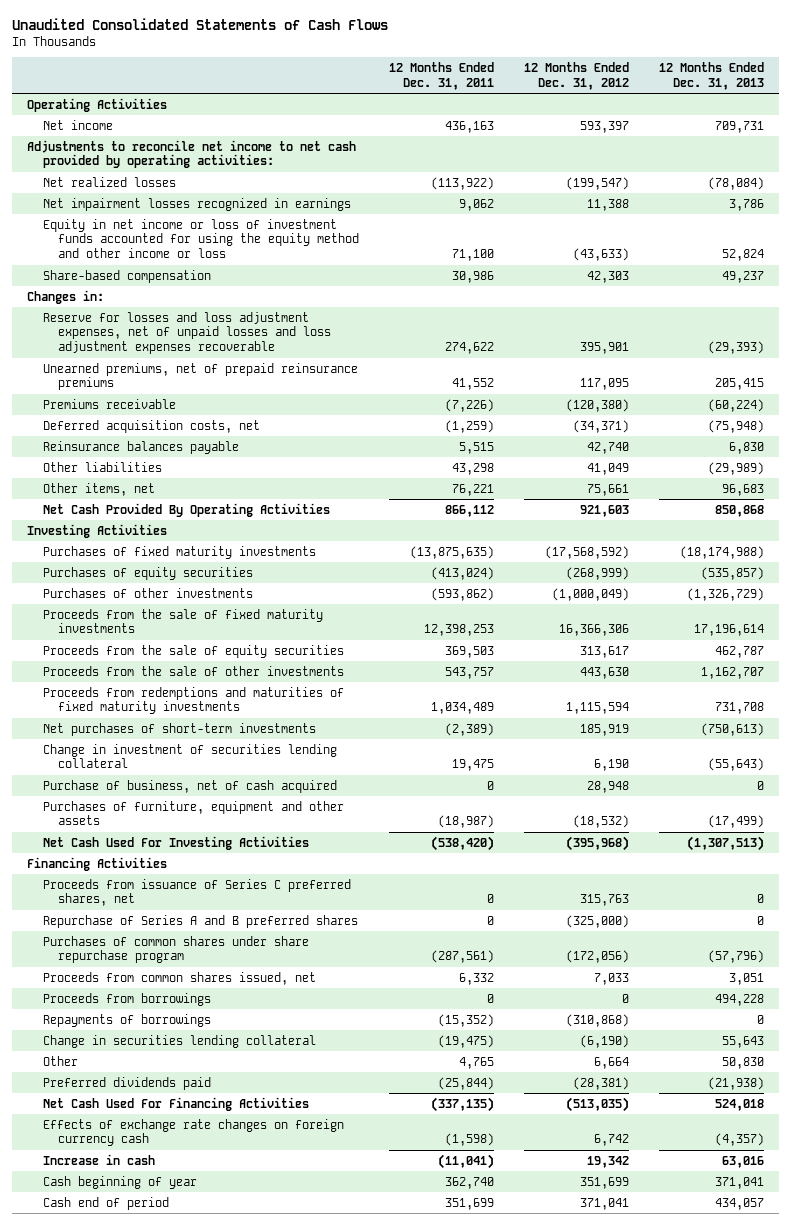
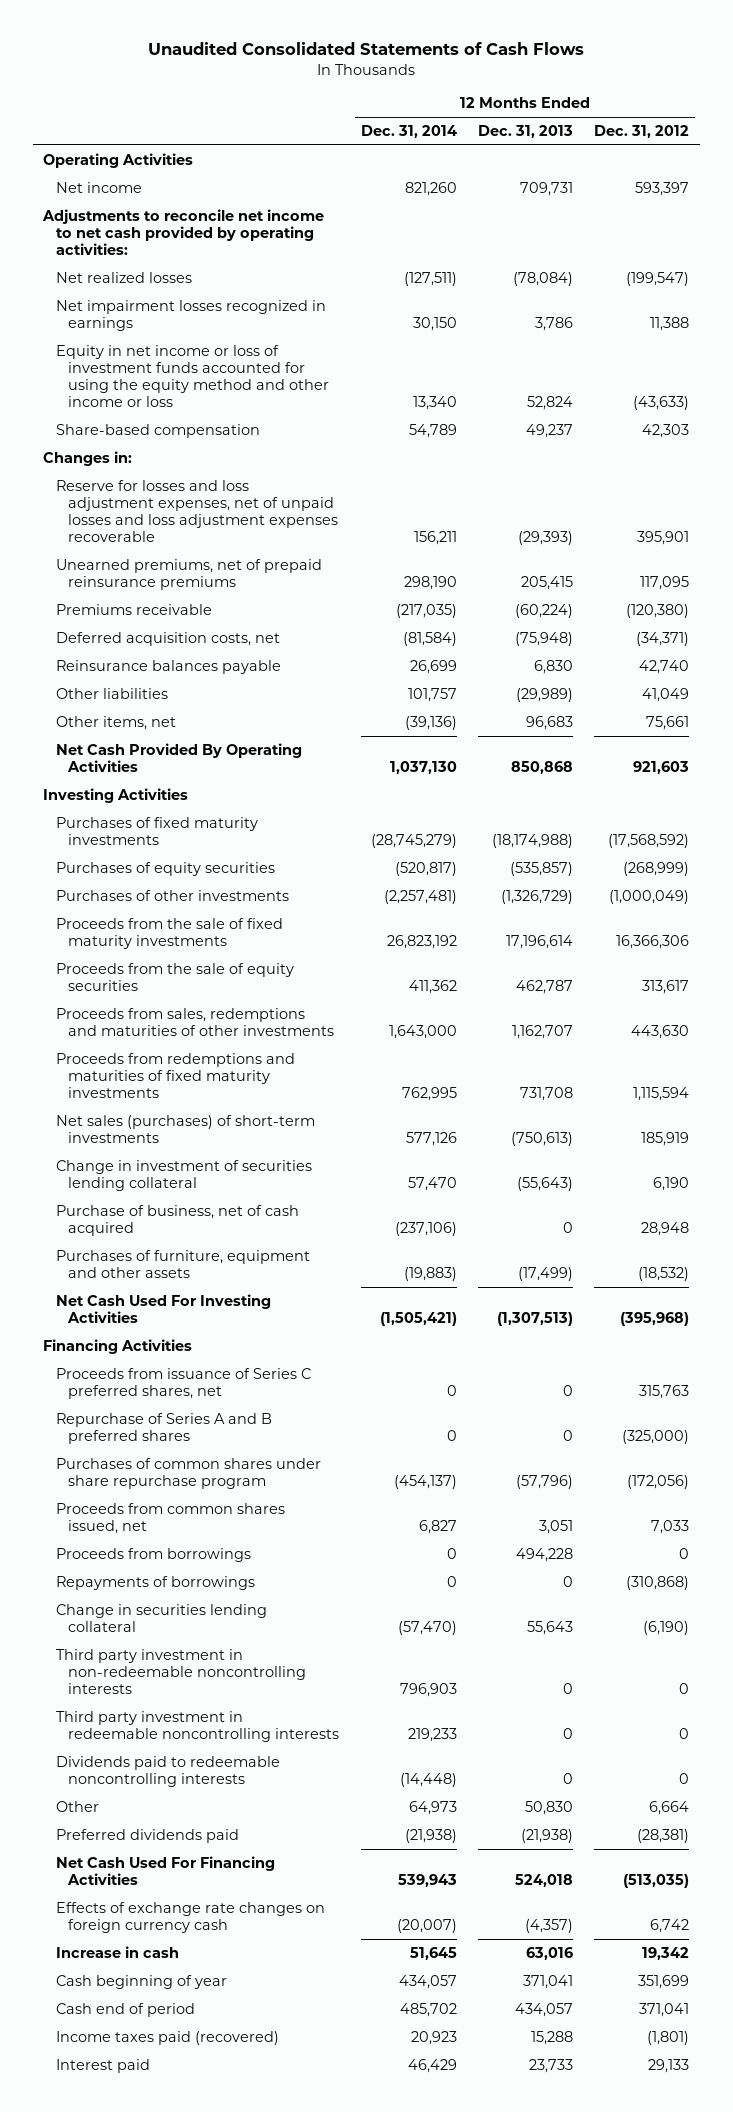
[389,61,495,90] 12 Months Ended Dec. 31, 2011 -> none
none -> [360,125,457,139] Dec. 31, 2014
[42,665,344,676] Proceeds from the sale of other investments -> [55,1007,335,1037] Proceeds from sales, redemptions and maturities of other investments
[42,722,316,736] Net purchases of short-term investments -> [55,1114,315,1144] Net sales (purchases) of short-term investments
none -> [55,1648,307,1695] Third party investment in non-redeemable noncontrolling interests
none -> [55,1710,340,1743] Third party investment in redeemable noncontrolling interests
none -> [55,1755,280,1788] Dividends paid to redeemable noncontrolling interests
none -> [55,2030,279,2045] Income taxes paid (recovered)
none -> [55,2058,150,2073] Interest paid

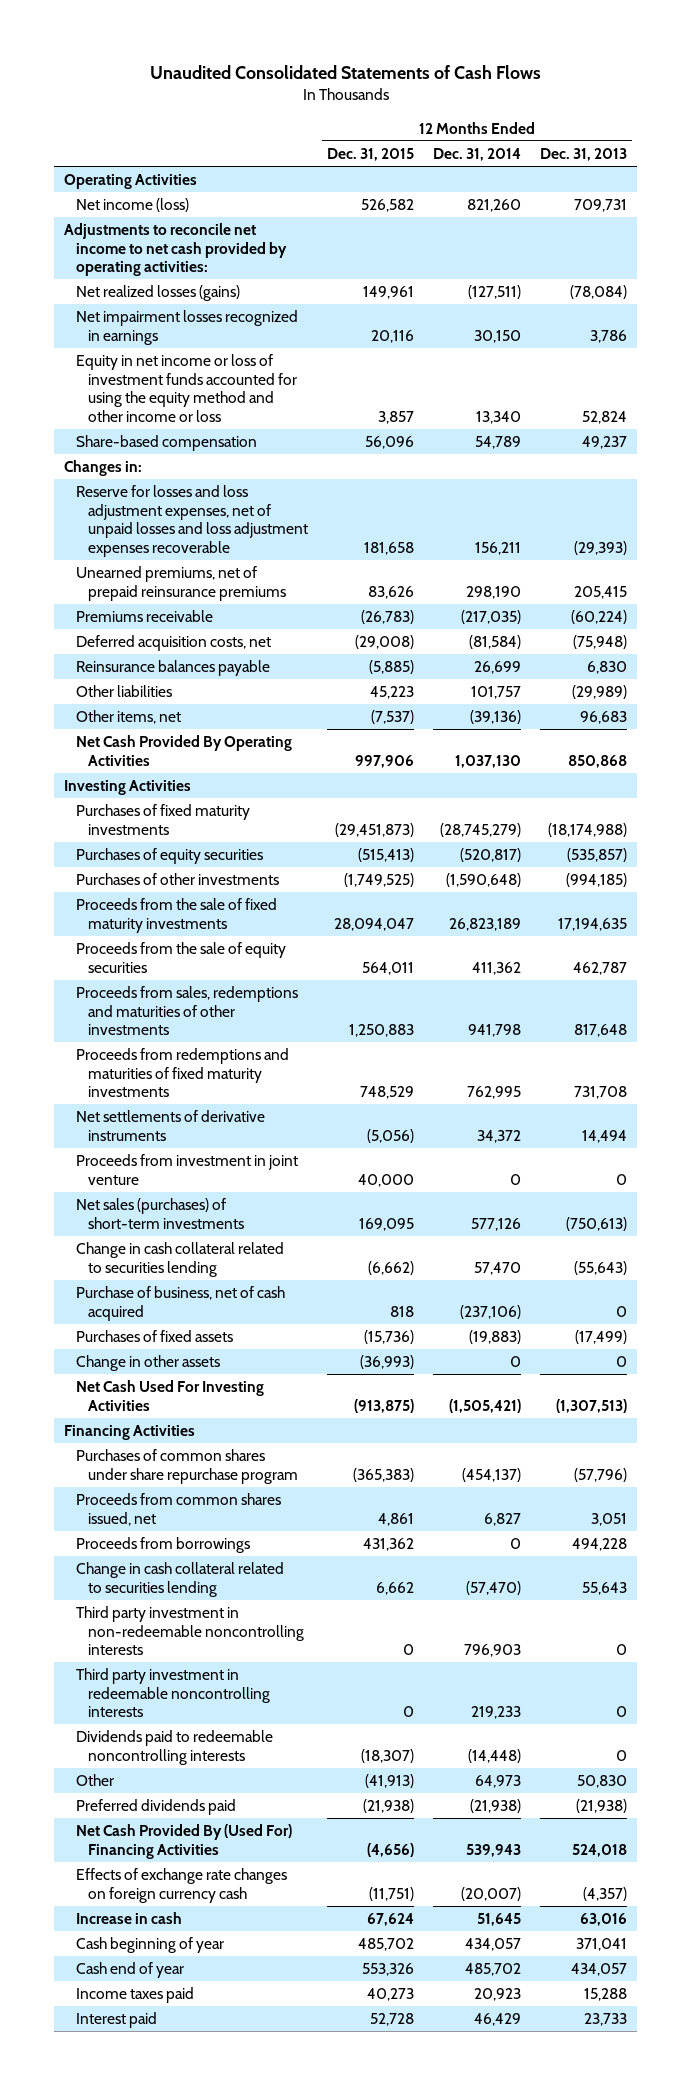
[594,125,690,139] Dec. 31, 2012 -> none
none -> [327,148,415,162] Dec. 31, 2015
[55,181,142,193] Net income -> [75,198,189,213] Net income (loss)
[55,271,192,283] Net realized losses -> [75,285,240,302] Net realized losses (gains)
[383,889,457,904] (2,257,481) -> [446,873,522,888] (1,590,648)
[501,889,574,904] (1,326,729) -> [566,873,628,888] (994,185)
[386,935,457,950] 26,823,192 -> [449,917,522,931] 26,823,189
[506,935,574,950] 17,196,614 -> [558,917,628,931] 17,194,635
[388,1025,457,1040] 1,643,000 -> [468,1024,522,1038] 941,798
[512,1025,574,1040] 1,162,707 -> [574,1024,628,1038] 817,648
none -> [75,1110,265,1141] Net settlements of derivative instruments
none -> [75,1154,298,1185] Proceeds from investment in joint venture
[55,1159,312,1192] Change in investment of securities lending collateral -> [75,1242,284,1277] Change in cash collateral related to securities lending
[55,1249,310,1279] Purchases of furniture, equipment and other assets -> [75,1330,233,1343] Purchases of fixed assets
none -> [75,1355,220,1372] Change in other assets
[55,1367,311,1400] Proceeds from issuance of Series C preferred shares, net -> none
[55,1412,272,1445] Repurchase of Series A and B preferred shares -> none
[55,1575,255,1590] Repayments of borrowings -> none
[55,1603,267,1633] Change in securities lending collateral -> [75,1562,284,1597] Change in cash collateral related to securities lending
[55,1855,275,1886] Net Cash Used For Financing Activities -> [75,1824,292,1859] Net Cash Provided By (Used For) Financing Activities
[55,2002,195,2017] Cash end of period -> [75,1962,184,1979] Cash end of year
[55,2030,279,2045] Income taxes paid (recovered) -> [75,1987,194,2004] Income taxes paid

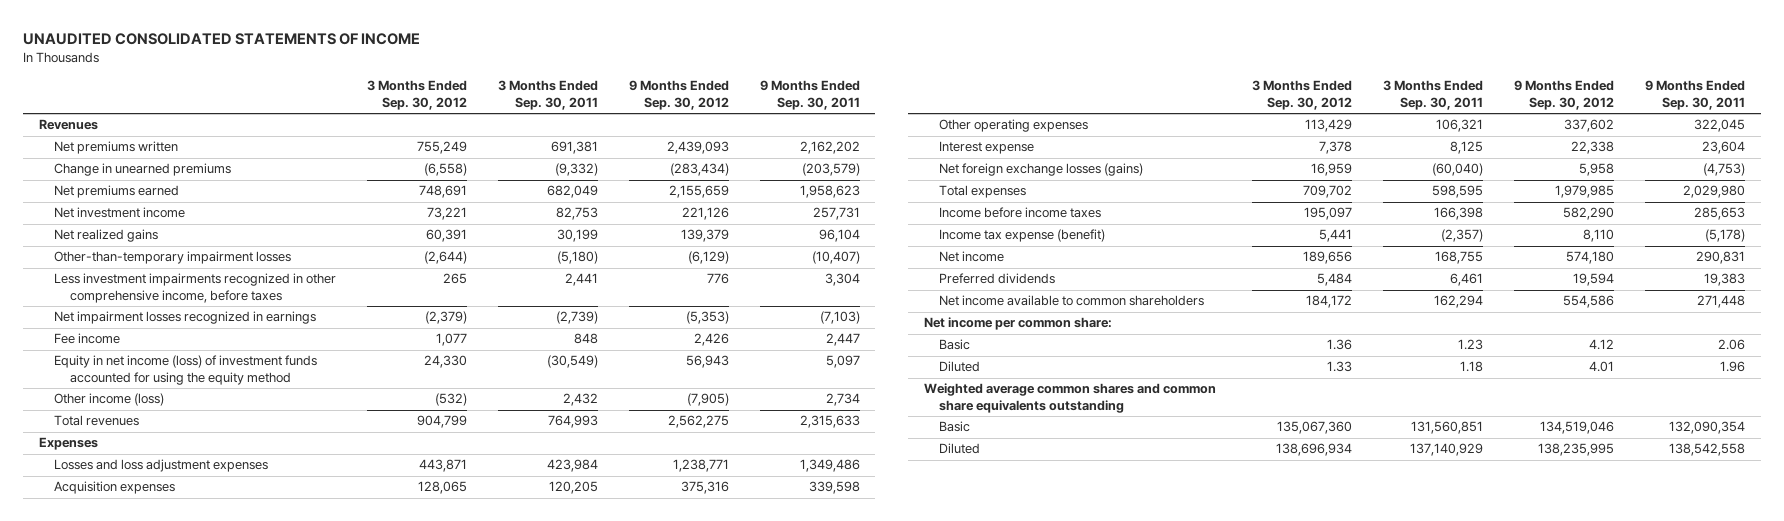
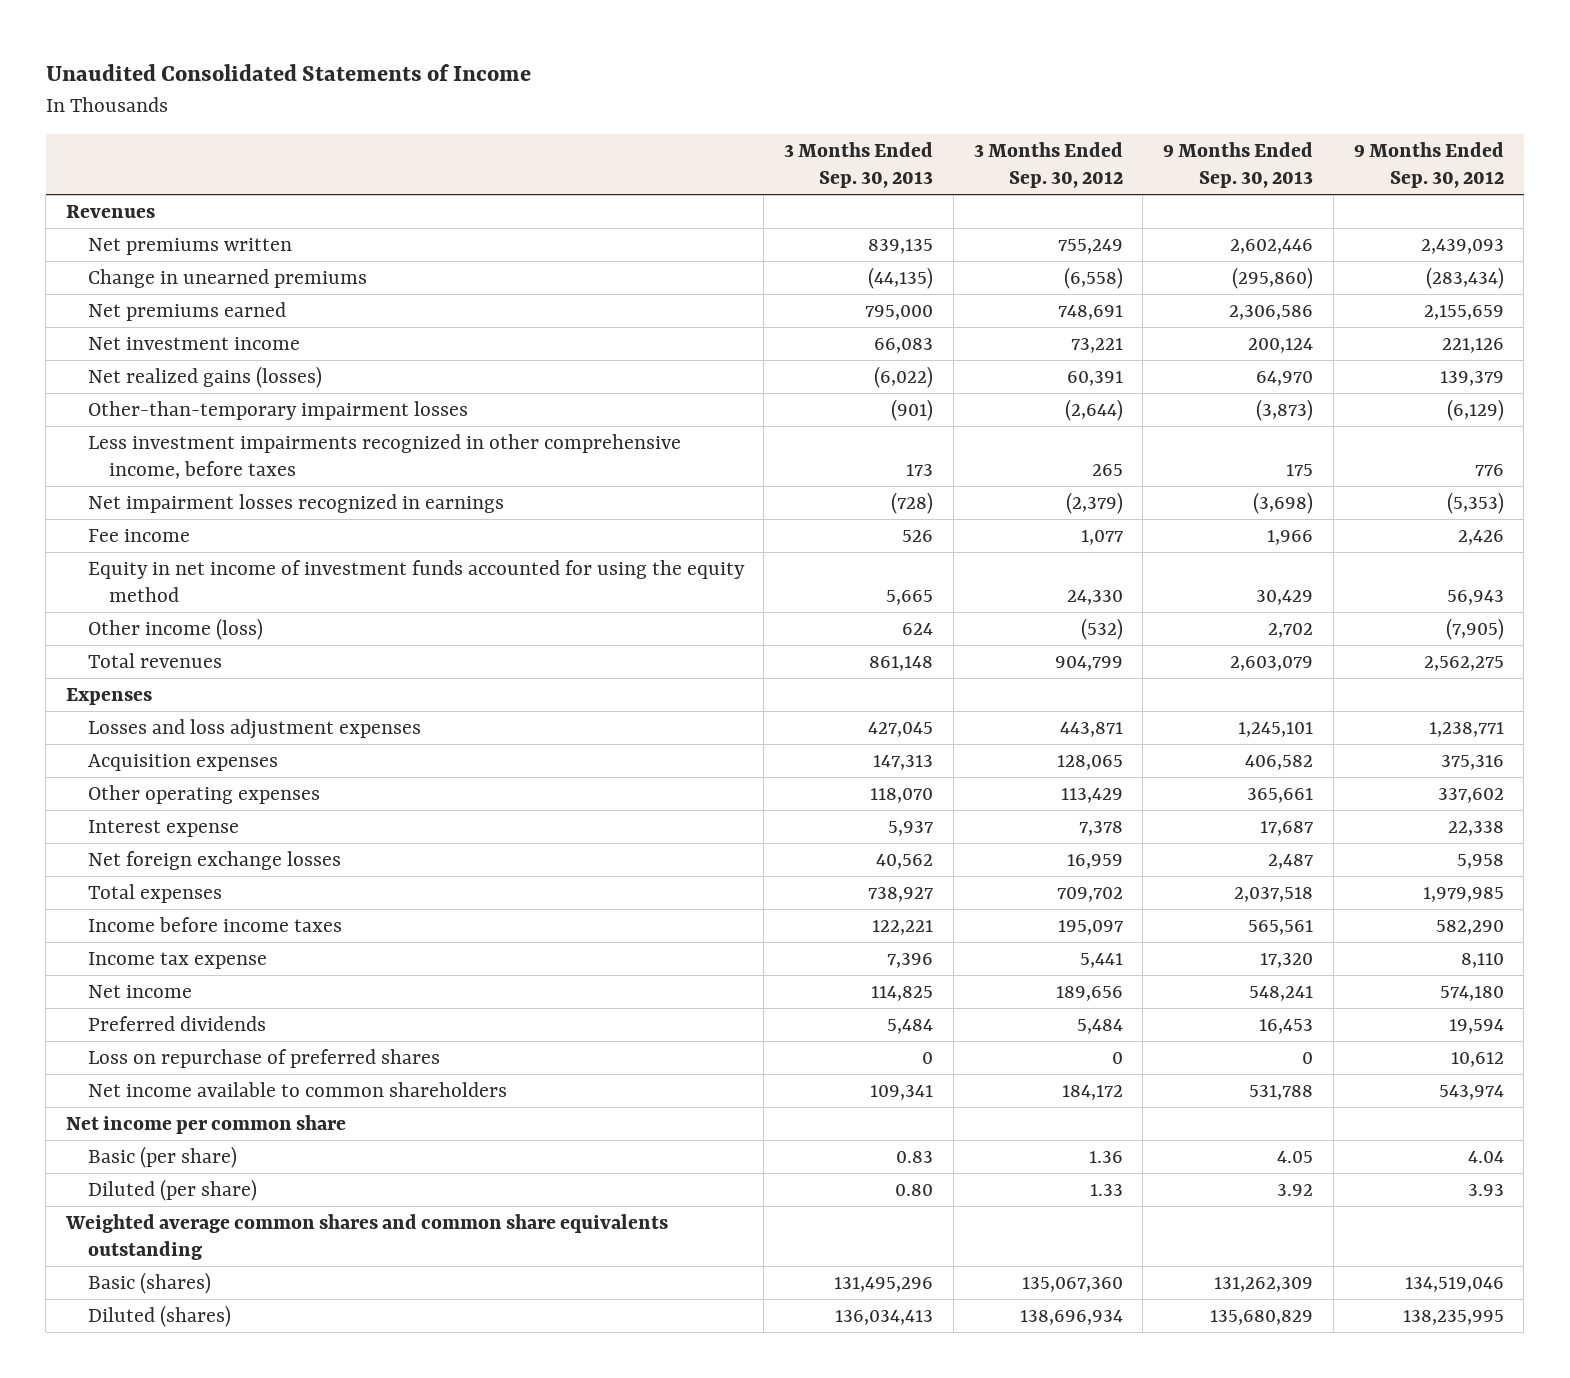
[23,32,421,45] UNAUDITED CONSOLIDATED STATEMENTS OF INCOME -> [45,63,531,81] Unaudited Consolidated Statements of Income
[498,80,599,110] 3 Months Ended Sep. 30, 2011 -> none
[759,80,860,110] 9 Months Ended Sep. 30, 2011 -> none
none -> [784,142,934,189] 3 Months Ended Sep. 30, 2013
none -> [1163,142,1314,189] 9 Months Ended Sep. 30, 2013
[54,229,159,243] Net realized gains -> [87,365,322,388] Net realized gains (losses)
[54,355,318,386] Equity in net income (loss) of investment funds accounted for using the equity method -> [87,559,745,602] Equity in net income of investment funds accounted for using the equity method
[939,163,1144,177] Net foreign exchange losses (gains) -> [87,850,341,870] Net foreign exchange losses
[939,229,1106,243] Income tax expense (benefit) -> [87,951,267,969] Income tax expense
none -> [87,1048,440,1068] Loss on repurchase of preferred shares
[1563,295,1615,309] 554,586 -> [1438,1084,1504,1100] 543,974
[923,317,1112,331] Net income per common share: -> [65,1114,346,1134] Net income per common share
[939,339,971,351] Basic -> [87,1145,237,1168] Basic (per share)
[1589,339,1615,351] 4.12 -> [1467,1150,1504,1163] 4.04
[939,361,981,373] Diluted -> [87,1178,257,1201] Diluted (per share)
[1589,361,1615,373] 4.01 -> [1467,1183,1504,1196] 3.93
[939,421,971,433] Basic -> [87,1271,211,1294] Basic (shares)
[939,443,981,455] Diluted -> [87,1304,231,1327] Diluted (shares)

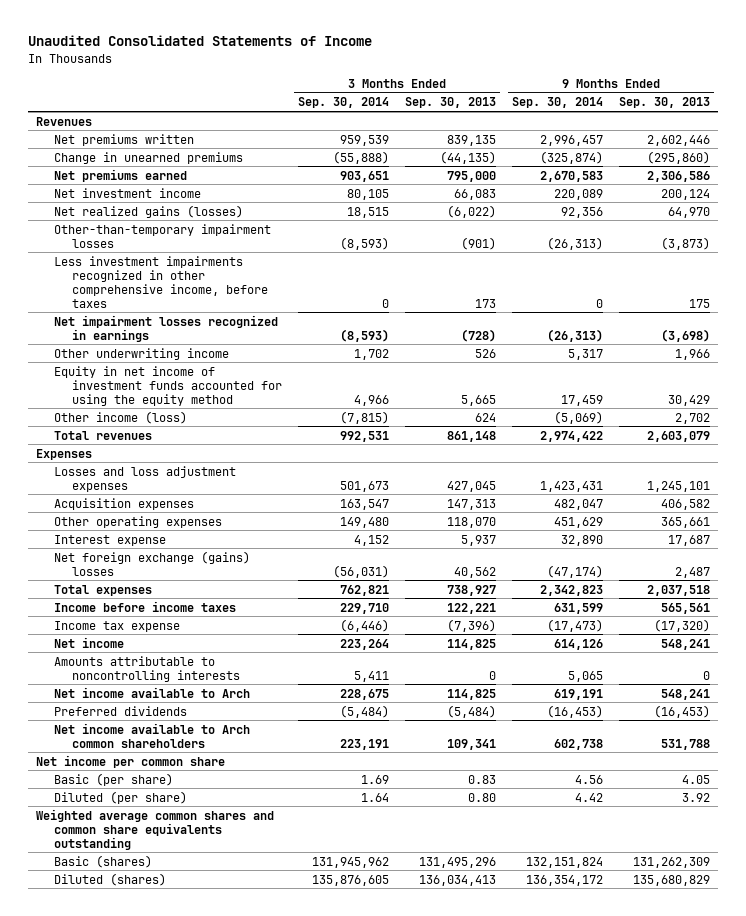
[973,142,1123,189] 3 Months Ended Sep. 30, 2012 -> none
[1353,142,1504,189] 9 Months Ended Sep. 30, 2012 -> none
none -> [298,97,390,109] Sep. 30, 2014
none -> [512,97,604,109] Sep. 30, 2014
[87,528,190,542] Fee income -> [53,347,229,360] Other underwriting income
[87,850,341,870] Net foreign exchange losses -> [53,550,250,576] Net foreign exchange (gains) losses
[887,952,934,968] 7,396 -> [447,618,497,632] (7,396)
[1260,952,1314,968] 17,320 -> [654,618,711,632] (17,320)
[87,1048,440,1068] Loss on repurchase of preferred shares -> none
none -> [53,655,240,682] Amounts attributable to noncontrolling interests
none -> [53,686,250,698] Net income available to Arch
[887,1018,934,1034] 5,484 -> [447,704,497,718] (5,484)
[1259,1018,1314,1034] 16,453 -> [654,704,711,718] (16,453)
[87,1081,507,1097] Net income available to common shareholders -> [53,722,250,748] Net income available to Arch common shareholders

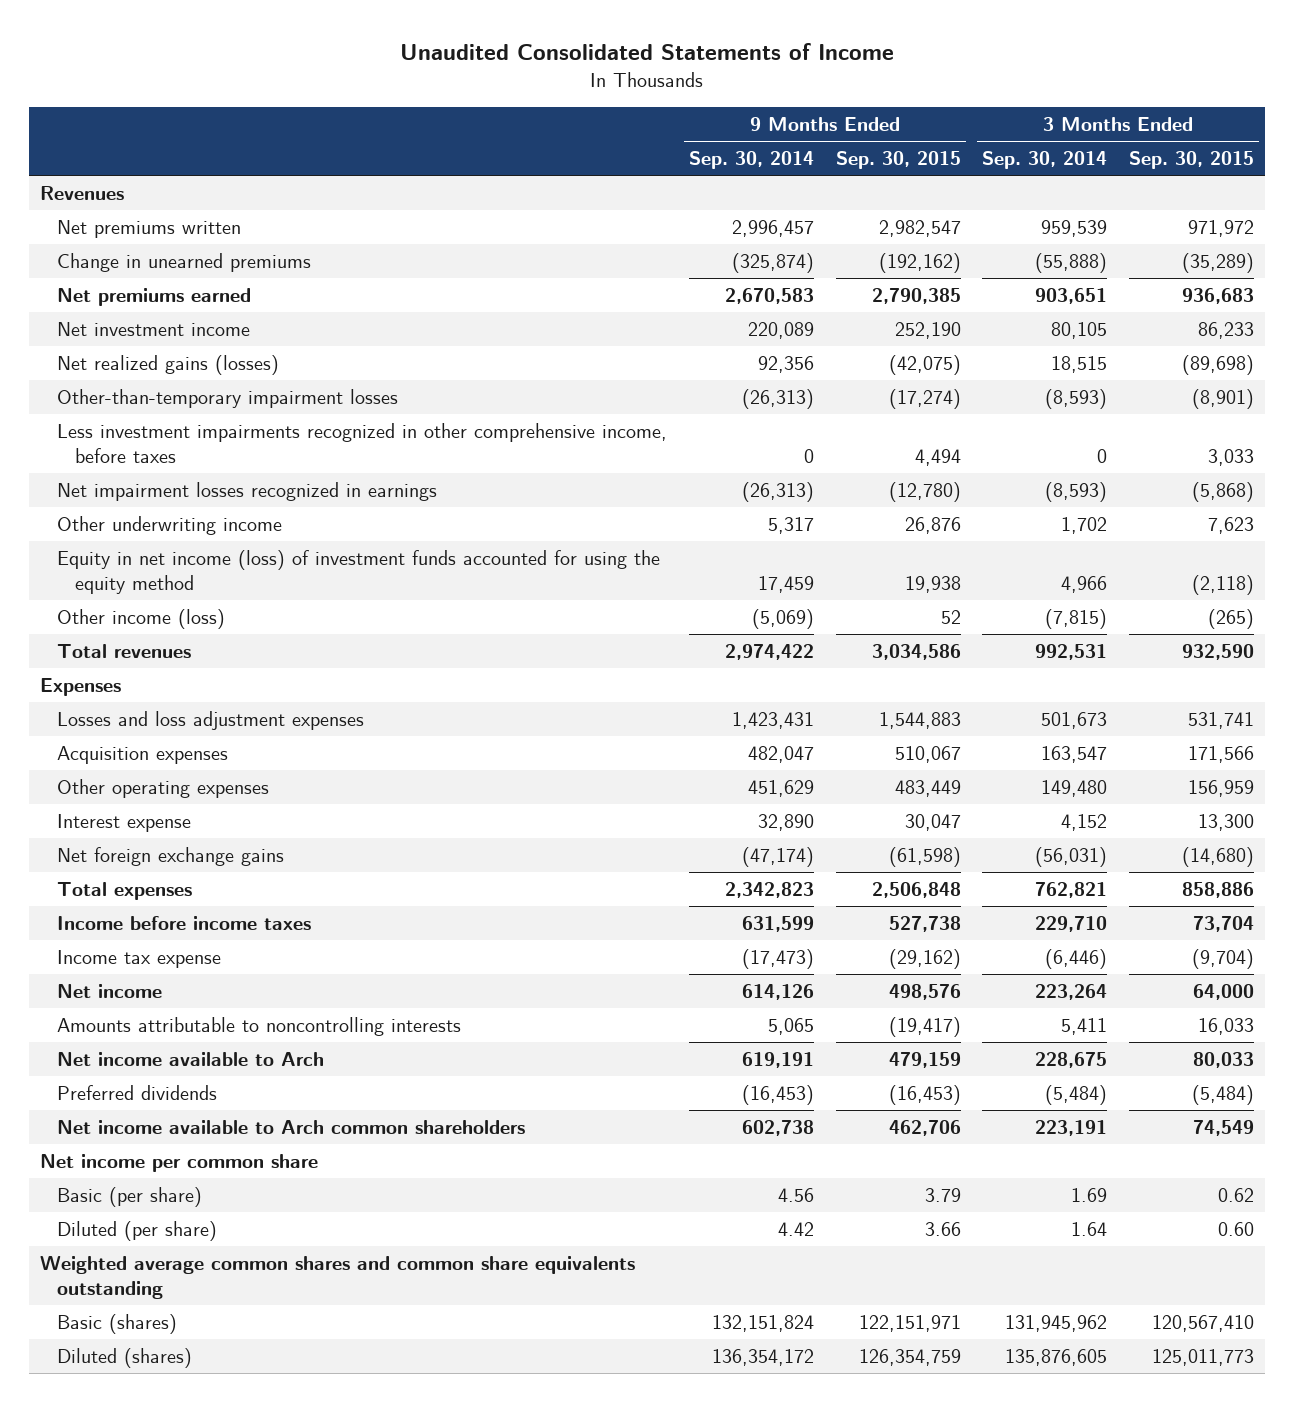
[405,97,497,109] Sep. 30, 2013 -> none
[619,97,711,109] Sep. 30, 2013 -> none
none -> [835,151,961,170] Sep. 30, 2015
none -> [1129,151,1255,170] Sep. 30, 2015
[53,365,282,406] Equity in net income of investment funds accounted for using the equity method -> [57,550,661,595] Equity in net income (loss) of investment funds accounted for using the equity method
[53,550,250,576] Net foreign exchange (gains) losses -> [57,847,285,867] Net foreign exchange gains

